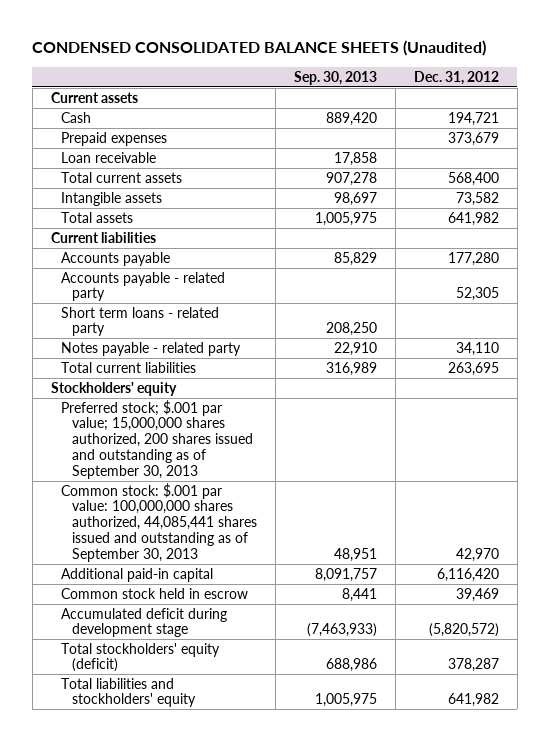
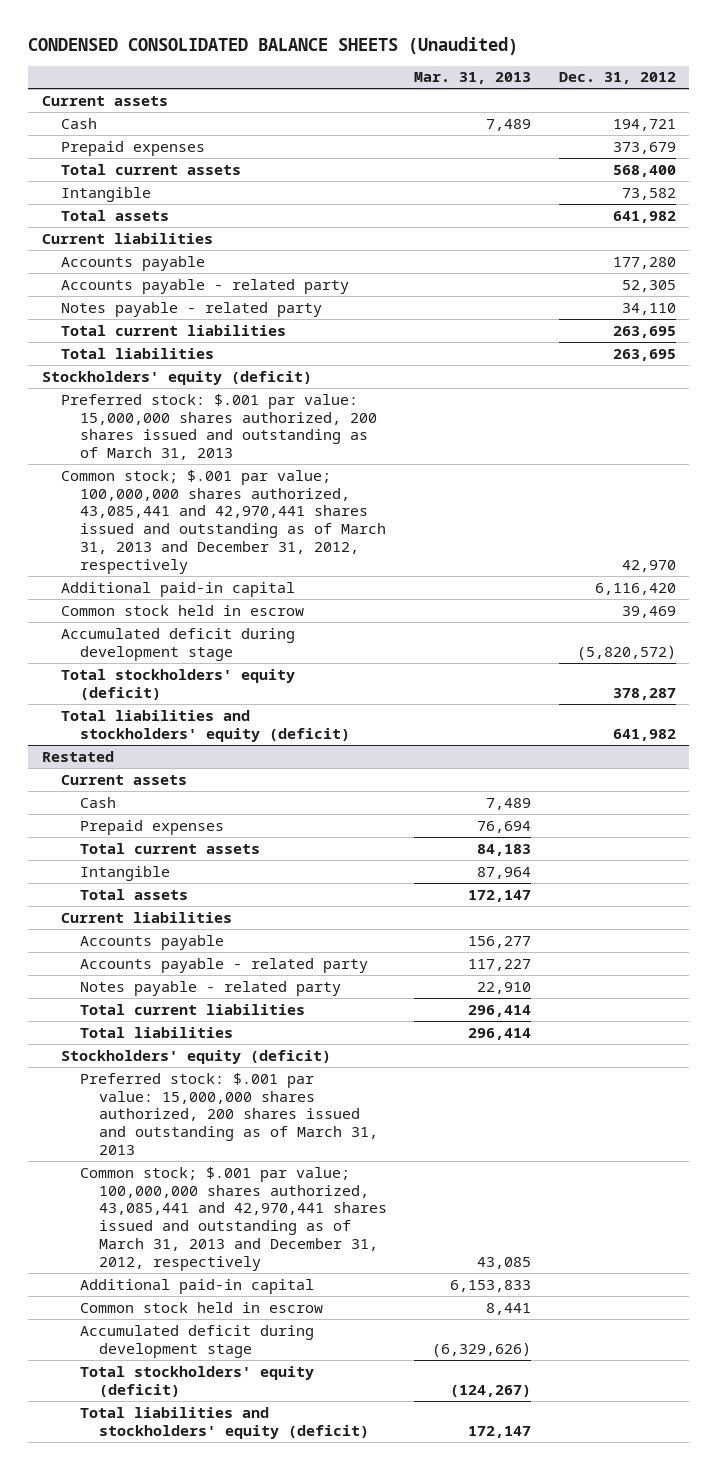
[294,70,378,85] Sep. 30, 2013 -> none
none -> [414,72,532,85] Mar. 31, 2013
[61,151,157,163] Loan receivable -> none
[61,191,163,206] Intangible assets -> [60,186,151,202] Intangible
[61,306,220,337] Short term loans - related party -> none
none -> [60,347,214,359] Total liabilities
[50,381,177,396] Stockholders' equity -> [41,370,312,385] Stockholders' equity (deficit)
[61,399,254,479] Preferred stock; $.001 par value; 15,000,000 shares authorized, 200 shares issued and outstanding as of September 30, 2013 -> [60,393,377,461] Preferred stock: $.001 par value: 15,000,000 shares authorized, 200 shares issued and outstanding as of March 31, 2013
[61,482,258,562] Common stock: $.001 par value: 100,000,000 shares authorized, 44,085,441 shares issued and outstanding as of September 30, 2013 -> [60,469,386,574] Common stock; $.001 par value; 100,000,000 shares authorized, 43,085,441 and 42,970,441 shares issued and outstanding as of March 31, 2013 and December 31, 2012, respectively
[61,677,197,708] Total liabilities and stockholders' equity -> [60,709,350,742] Total liabilities and stockholders' equity (deficit)
none -> [41,750,114,762] Restated
none -> [60,774,187,785] Current assets
none -> [79,796,116,808] Cash
none -> [79,819,224,835] Prepaid expenses
none -> [79,842,260,854] Total current assets
none -> [79,865,170,881] Intangible
none -> [79,888,188,900] Total assets
none -> [60,911,232,923] Current liabilities
none -> [79,934,224,950] Accounts payable
none -> [79,957,368,973] Accounts payable - related party
none -> [79,980,341,996] Notes payable - related party
none -> [79,1003,305,1015] Total current liabilities
none -> [79,1026,233,1038] Total liabilities
none -> [60,1049,331,1064] Stockholders' equity (deficit)
none -> [79,1072,378,1155] Preferred stock: $.001 par value: 15,000,000 shares authorized, 200 shares issued and outstanding as of March 31, 2013
none -> [79,1166,387,1271] Common stock; $.001 par value; 100,000,000 shares authorized, 43,085,441 and 42,970,441 shares issued and outstanding as of March 31, 2013 and December 31, 2012, respectively
none -> [79,1278,314,1294] Additional paid-in capital
none -> [79,1301,323,1313] Common stock held in escrow
none -> [79,1324,314,1358] Accumulated deficit during development stage
none -> [79,1365,314,1397] Total stockholders' equity (deficit)
none -> [79,1406,369,1439] Total liabilities and stockholders' equity (deficit)

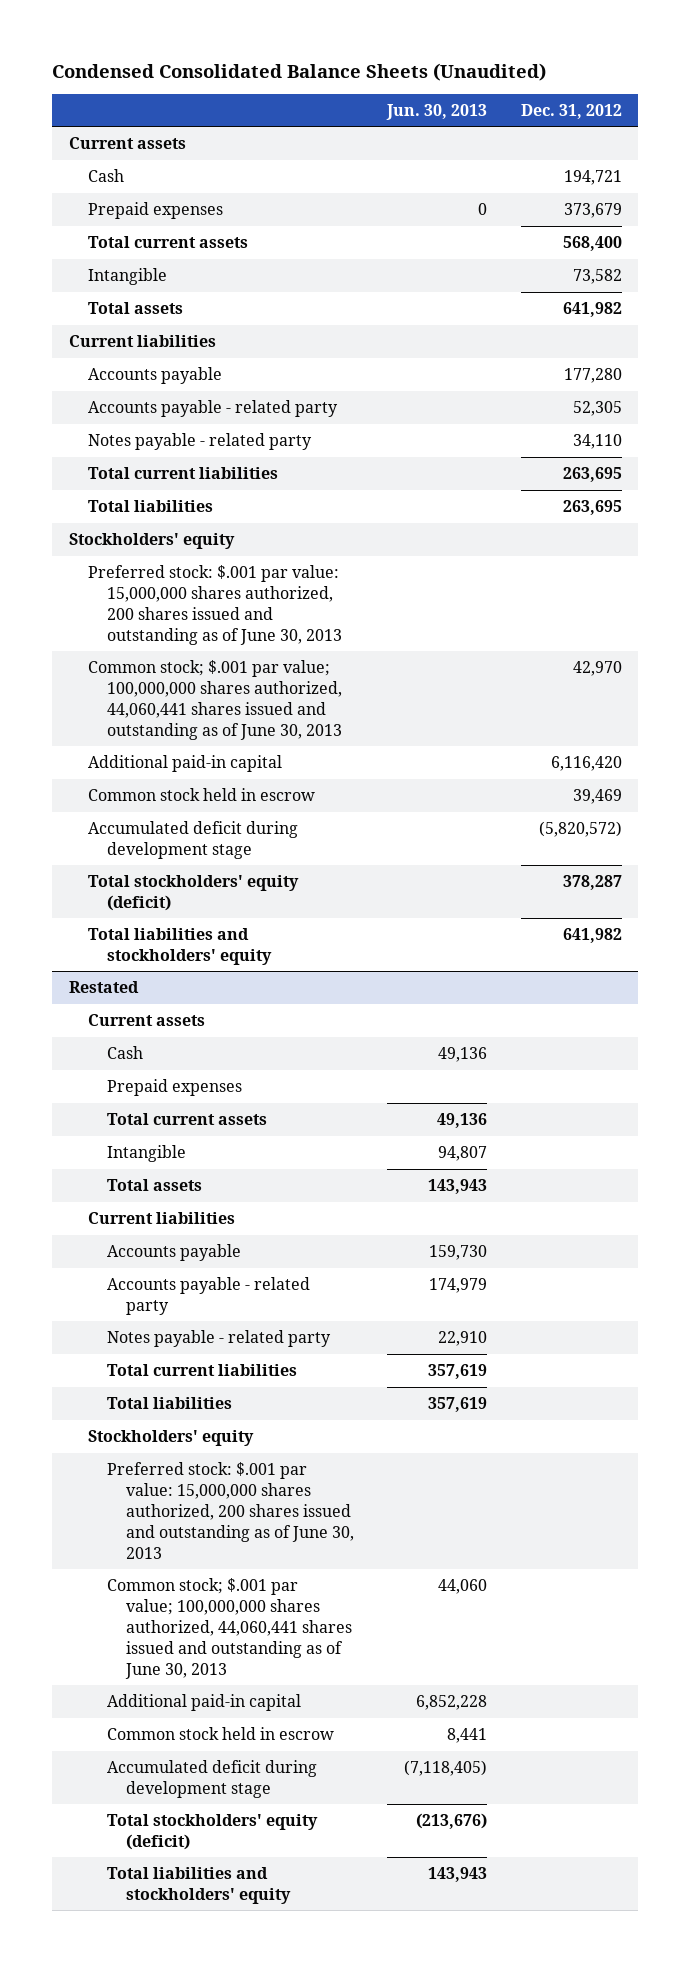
[27,36,518,55] CONDENSED CONSOLIDATED BALANCE SHEETS (Unaudited) -> [52,62,547,81] Condensed Consolidated Balance Sheets (Unaudited)
[414,72,532,85] Mar. 31, 2013 -> none
none -> [386,103,488,120] Jun. 30, 2013
[41,370,312,385] Stockholders' equity (deficit) -> [69,533,236,550] Stockholders' equity
[60,393,377,461] Preferred stock: $.001 par value: 15,000,000 shares authorized, 200 shares issued and outstanding as of March 31, 2013 -> [88,565,342,645] Preferred stock: $.001 par value: 15,000,000 shares authorized, 200 shares issued and outstanding as of June 30, 2013
[60,469,386,574] Common stock; $.001 par value; 100,000,000 shares authorized, 43,085,441 and 42,970,441 shares issued and outstanding as of March 31, 2013 and December 31, 2012, respectively -> [88,660,342,740] Common stock; $.001 par value; 100,000,000 shares authorized, 44,060,441 shares issued and outstanding as of June 30, 2013
[60,709,350,742] Total liabilities and stockholders' equity (deficit) -> [88,928,272,965] Total liabilities and stockholders' equity
[60,1049,331,1064] Stockholders' equity (deficit) -> [88,1430,255,1447] Stockholders' equity
[79,1072,378,1155] Preferred stock: $.001 par value: 15,000,000 shares authorized, 200 shares issued and outstanding as of March 31, 2013 -> [106,1462,354,1559] Preferred stock: $.001 par value: 15,000,000 shares authorized, 200 shares issued and outstanding as of June 30, 2013
[79,1166,387,1271] Common stock; $.001 par value; 100,000,000 shares authorized, 43,085,441 and 42,970,441 shares issued and outstanding as of March 31, 2013 and December 31, 2012, respectively -> [106,1578,352,1679] Common stock; $.001 par value; 100,000,000 shares authorized, 44,060,441 shares issued and outstanding as of June 30, 2013
[79,1406,369,1439] Total liabilities and stockholders' equity (deficit) -> [106,1867,291,1904] Total liabilities and stockholders' equity

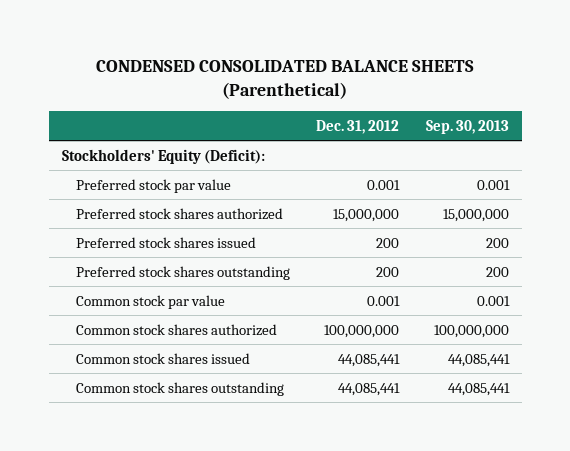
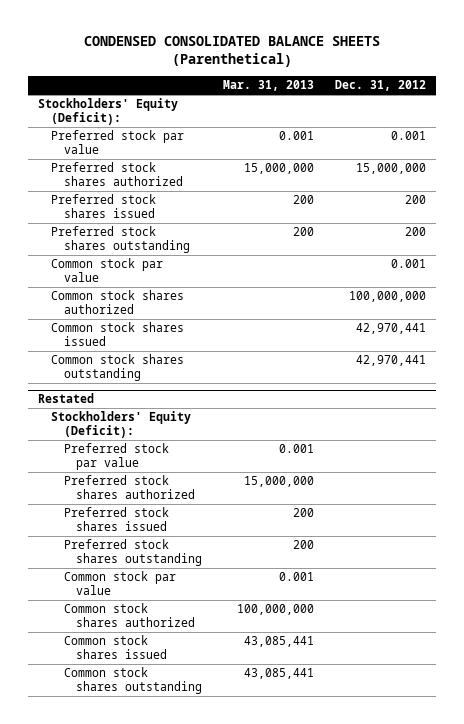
[425,119,509,134] Sep. 30, 2013 -> none
none -> [222,80,314,92] Mar. 31, 2013
[338,353,401,367] 44,085,441 -> [355,323,426,335] 42,970,441
[338,382,401,396] 44,085,441 -> [355,355,426,367] 42,970,441
none -> [38,393,95,404] Restated
none -> [50,411,191,439] Stockholders' Equity (Deficit):
none -> [63,443,169,471] Preferred stock par value
none -> [63,475,196,500] Preferred stock shares authorized
none -> [63,507,169,532] Preferred stock shares issued
none -> [63,539,203,567] Preferred stock shares outstanding
none -> [63,571,176,596] Common stock par value
none -> [63,603,196,628] Common stock shares authorized
none -> [63,635,168,660] Common stock shares issued
none -> [63,667,203,695] Common stock shares outstanding

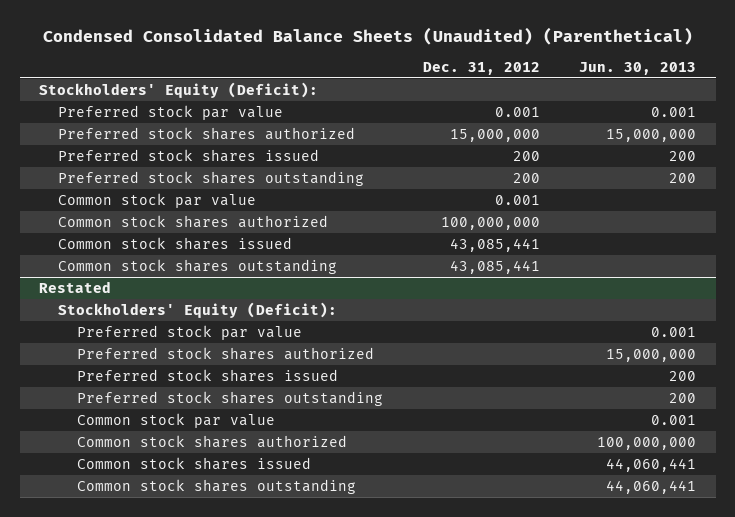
[83,36,380,68] CONDENSED CONSOLIDATED BALANCE SHEETS (Parenthetical) -> [42,26,693,45] Condensed Consolidated Balance Sheets (Unaudited) (Parenthetical)
[222,80,314,92] Mar. 31, 2013 -> none
none -> [578,61,696,75] Jun. 30, 2013
[355,323,426,335] 42,970,441 -> [449,238,540,253] 43,085,441
[355,355,426,367] 42,970,441 -> [449,260,540,275] 43,085,441

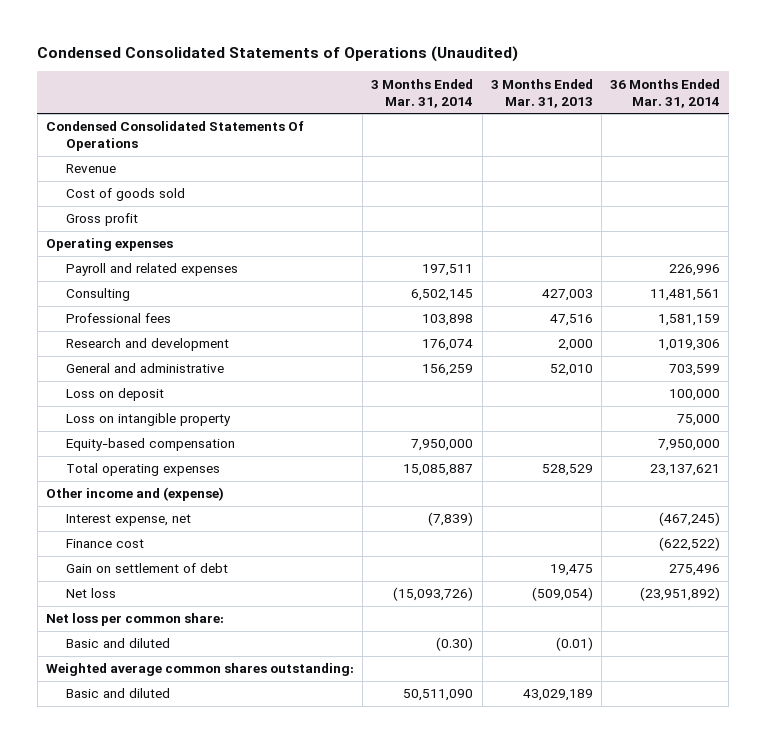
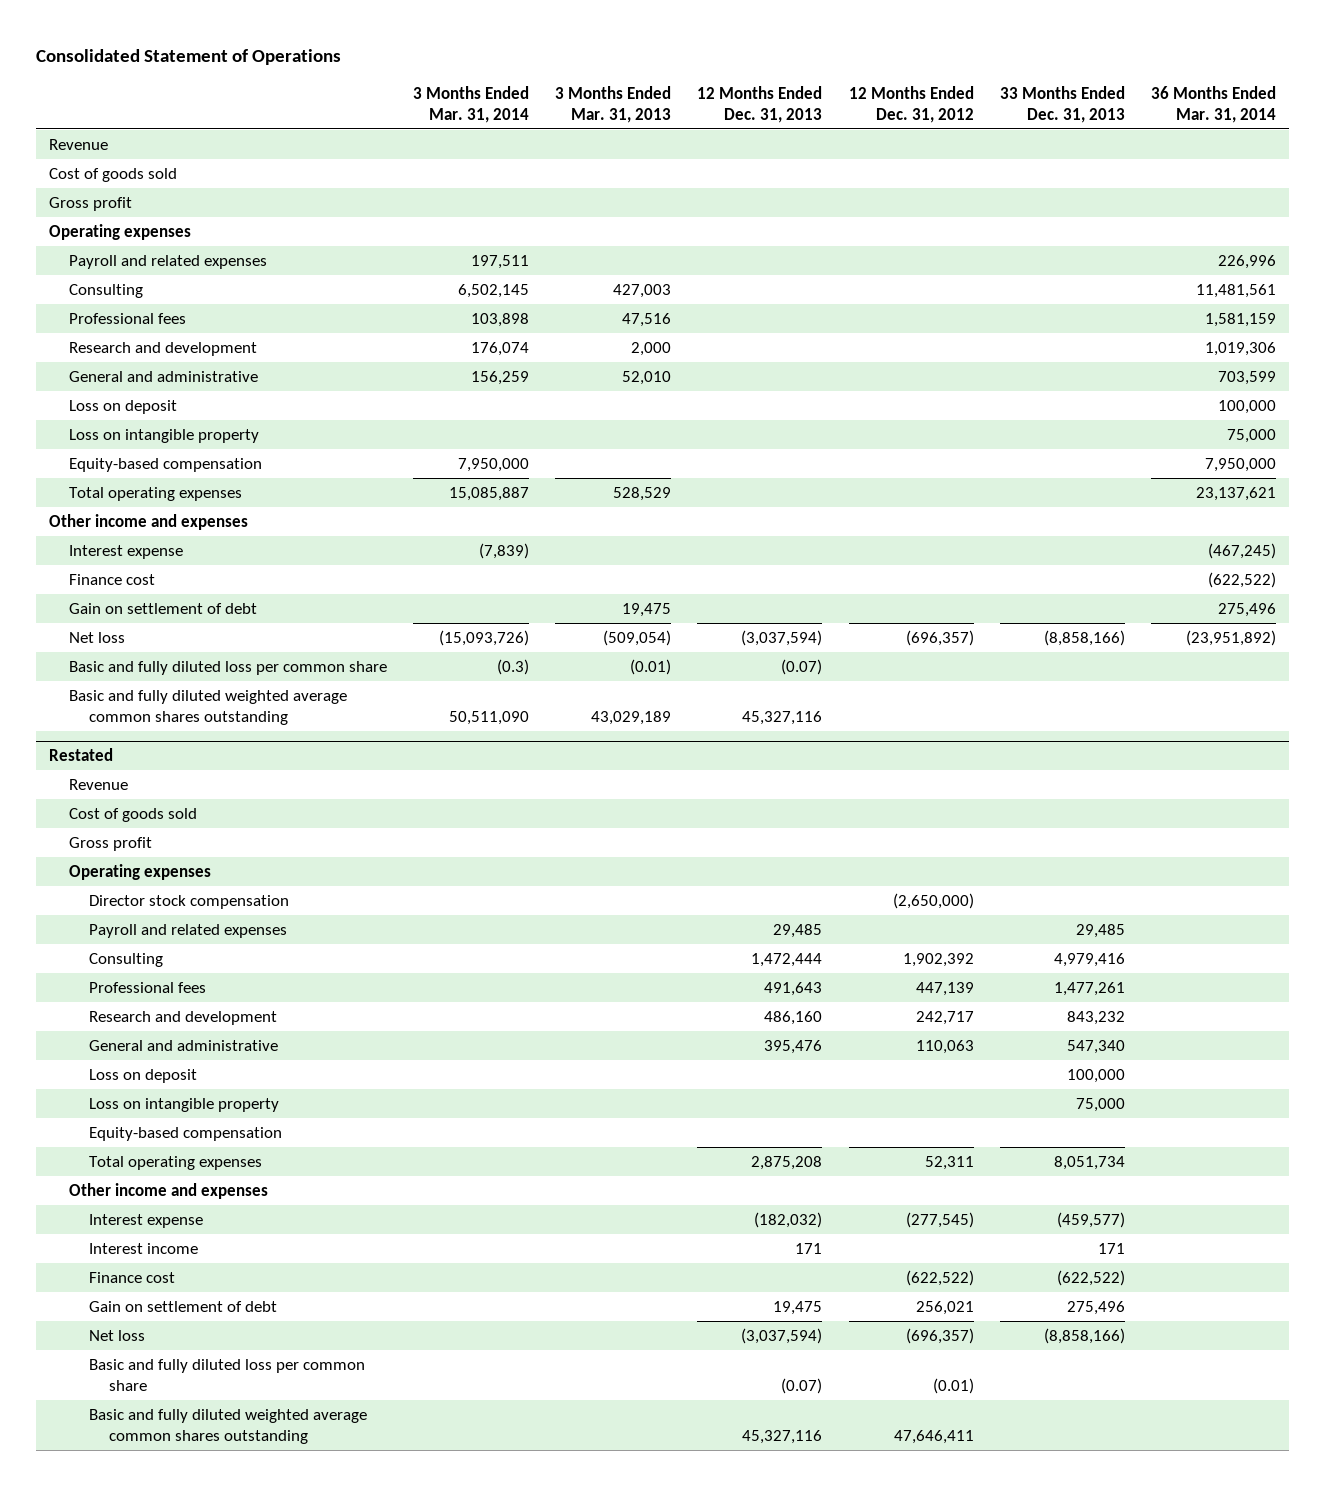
[37,46,519,63] Condensed Consolidated Statements of Operations (Unaudited) -> [36,49,342,66] Consolidated Statement of Operations
none -> [697,85,823,123] 12 Months Ended Dec. 31, 2013
none -> [848,85,974,123] 12 Months Ended Dec. 31, 2012
none -> [999,85,1125,123] 33 Months Ended Dec. 31, 2013
[46,121,305,152] Condensed Consolidated Statements Of Operations -> none
[46,487,225,502] Other income and (expense) -> [49,513,249,530] Other income and expenses
[65,514,191,527] Interest expense, net -> [69,544,184,559] Interest expense
[46,613,225,627] Net loss per common share: -> none
[65,638,170,649] Basic and diluted -> none
[46,663,355,677] Weighted average common shares outstanding: -> none
none -> [69,660,388,675] Basic and fully diluted loss per common share
[65,688,170,699] Basic and diluted -> [69,689,348,725] Basic and fully diluted weighted average common shares outstanding
none -> [49,748,114,762] Restated
none -> [69,778,129,790] Revenue
none -> [69,807,198,822] Cost of goods sold
none -> [69,836,153,851] Gross profit
none -> [69,863,212,880] Operating expenses
none -> [88,894,289,909] Director stock compensation
none -> [88,923,287,938] Payroll and related expenses
none -> [88,952,163,967] Consulting
none -> [88,981,206,993] Professional fees
none -> [88,1010,277,1025] Research and development
none -> [88,1039,278,1051] General and administrative
none -> [88,1068,197,1083] Loss on deposit
none -> [88,1097,279,1112] Loss on intangible property
none -> [88,1126,282,1141] Equity-based compensation
none -> [88,1155,262,1170] Total operating expenses
none -> [69,1182,269,1199] Other income and expenses
none -> [88,1213,203,1228] Interest expense
none -> [88,1242,198,1254] Interest income
none -> [88,1271,175,1283] Finance cost
none -> [88,1300,277,1312] Gain on settlement of debt
none -> [88,1329,145,1341] Net loss
none -> [88,1358,365,1391] Basic and fully diluted loss per common share
none -> [88,1408,367,1444] Basic and fully diluted weighted average common shares outstanding

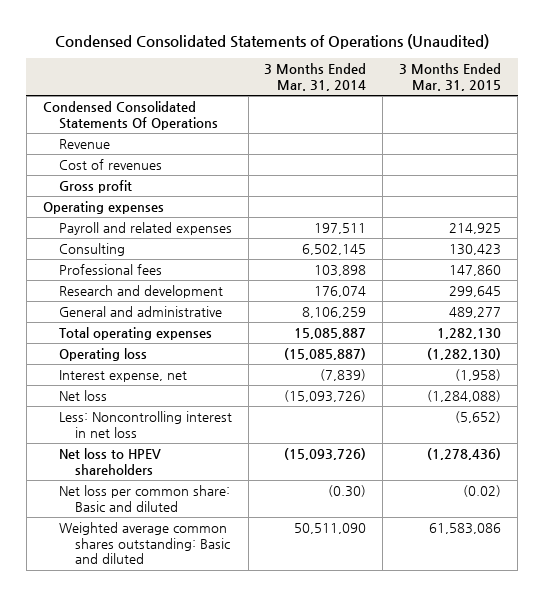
[36,49,342,66] Consolidated Statement of Operations -> [54,33,489,49] Condensed Consolidated Statements of Operations (Unaudited)
[555,85,672,123] 3 Months Ended Mar. 31, 2013 -> none
[697,85,823,123] 12 Months Ended Dec. 31, 2013 -> none
[848,85,974,123] 12 Months Ended Dec. 31, 2012 -> none
[999,85,1125,123] 33 Months Ended Dec. 31, 2013 -> none
[1150,85,1276,123] 36 Months Ended Mar. 31, 2014 -> none
none -> [399,63,502,91] 3 Months Ended Mar. 31, 2015
none -> [42,101,218,130] Condensed Consolidated Statements Of Operations
[49,167,178,182] Cost of goods sold -> [58,159,162,171] Cost of revenues
[69,399,178,414] Loss on deposit -> none
[69,428,260,443] Loss on intangible property -> none
[69,457,263,472] Equity-based compensation -> none
[471,370,530,385] 156,259 -> [302,307,367,319] 8,106,259
[49,513,249,530] Other income and expenses -> none
[69,573,156,585] Finance cost -> none
[69,602,258,614] Gain on settlement of debt -> none
none -> [58,348,147,362] Operating loss
[69,544,184,559] Interest expense -> [58,370,187,383] Interest expense, net
[49,748,114,762] Restated -> none
[69,778,129,790] Revenue -> none
[69,807,198,822] Cost of goods sold -> none
[69,836,153,851] Gross profit -> none
[69,863,212,880] Operating expenses -> none
[88,894,289,909] Director stock compensation -> none
[88,923,287,938] Payroll and related expenses -> none
[88,952,163,967] Consulting -> none
[88,981,206,993] Professional fees -> none
[88,1010,277,1025] Research and development -> none
[88,1039,278,1051] General and administrative -> none
[88,1068,197,1083] Loss on deposit -> none
[88,1097,279,1112] Loss on intangible property -> none
[88,1126,282,1141] Equity-based compensation -> none
[88,1155,262,1170] Total operating expenses -> none
[69,1182,269,1199] Other income and expenses -> none
[88,1213,203,1228] Interest expense -> none
[88,1242,198,1254] Interest income -> none
[88,1271,175,1283] Finance cost -> none
[88,1300,277,1312] Gain on settlement of debt -> none
[88,1329,145,1341] Net loss -> none
[88,1358,365,1391] Basic and fully diluted loss per common share -> none
[88,1408,367,1444] Basic and fully diluted weighted average common shares outstanding -> none
none -> [58,411,232,438] Less: Noncontrolling interest in net loss
none -> [58,448,161,475] Net loss to HPEV shareholders
[69,660,388,675] Basic and fully diluted loss per common share -> [58,485,230,512] Net loss per common share: Basic and diluted
[497,658,530,675] (0.3) -> [328,485,367,498] (0.30)
[69,689,348,725] Basic and fully diluted weighted average common shares outstanding -> [58,522,230,565] Weighted average common shares outstanding: Basic and diluted

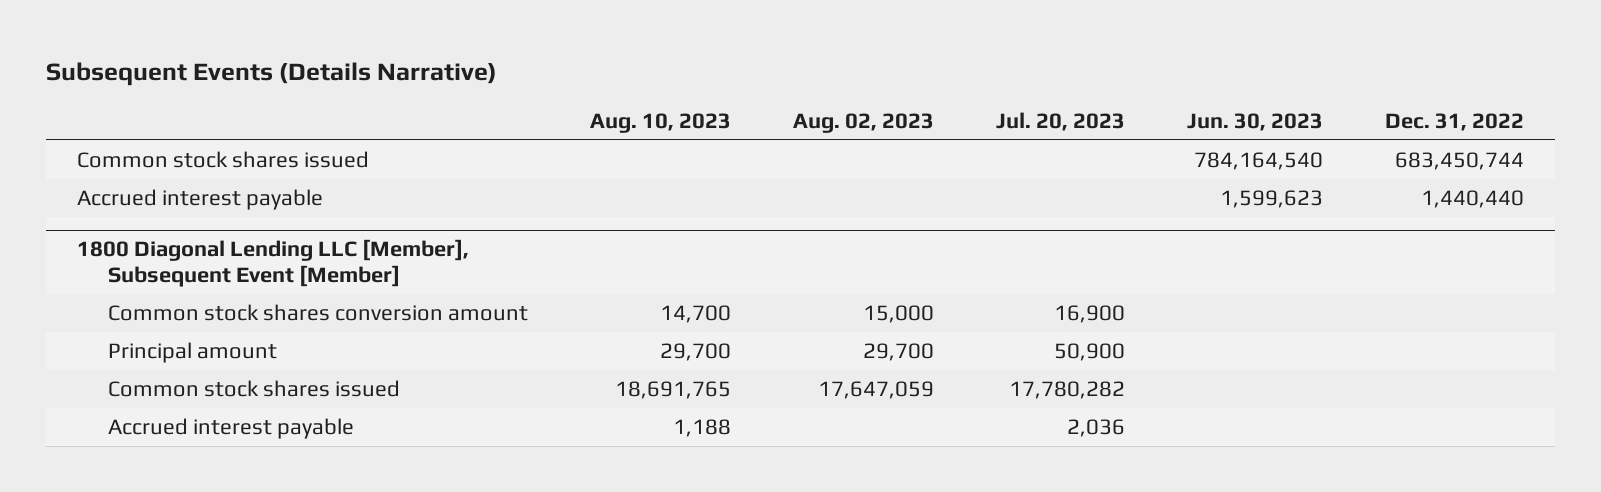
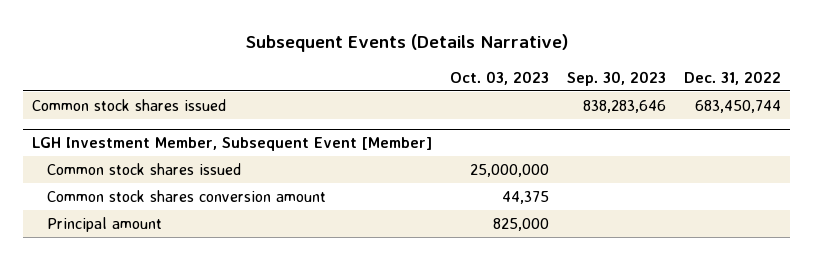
[590,112,732,133] Aug. 10, 2023 -> none
[793,112,935,133] Aug. 02, 2023 -> none
[996,111,1126,131] Jul. 20, 2023 -> none
[1187,112,1324,131] Jun. 30, 2023 -> none
none -> [450,70,550,85] Oct. 03, 2023
none -> [567,70,667,86] Sep. 30, 2023
[76,189,323,211] Accrued interest payable -> none
[76,239,469,288] 1800 Diagonal Lending LLC [Member], Subsequent Event [Member] -> none
[108,304,529,322] Common stock shares conversion amount -> none
[108,342,278,364] Principal amount -> none
[108,380,401,398] Common stock shares issued -> none
[108,418,355,440] Accrued interest payable -> none
none -> [32,137,433,152] LGH Investment Member, Subsequent Event [Member]
none -> [47,162,242,175] Common stock shares issued
none -> [47,189,327,202] Common stock shares conversion amount
none -> [47,216,163,232] Principal amount

